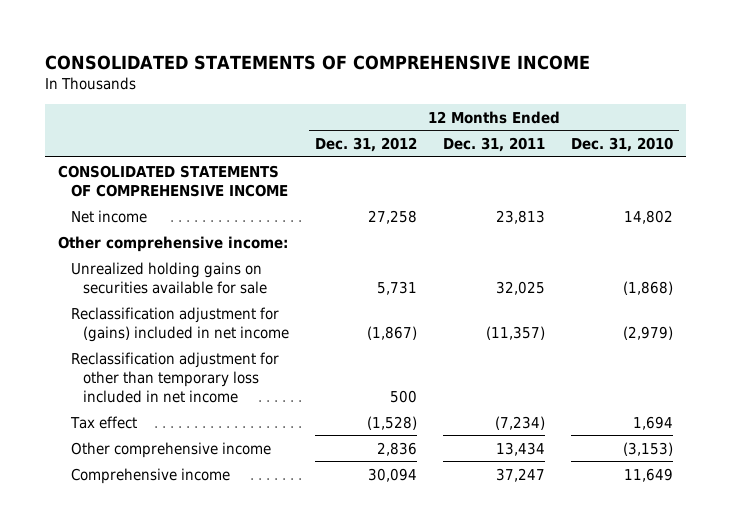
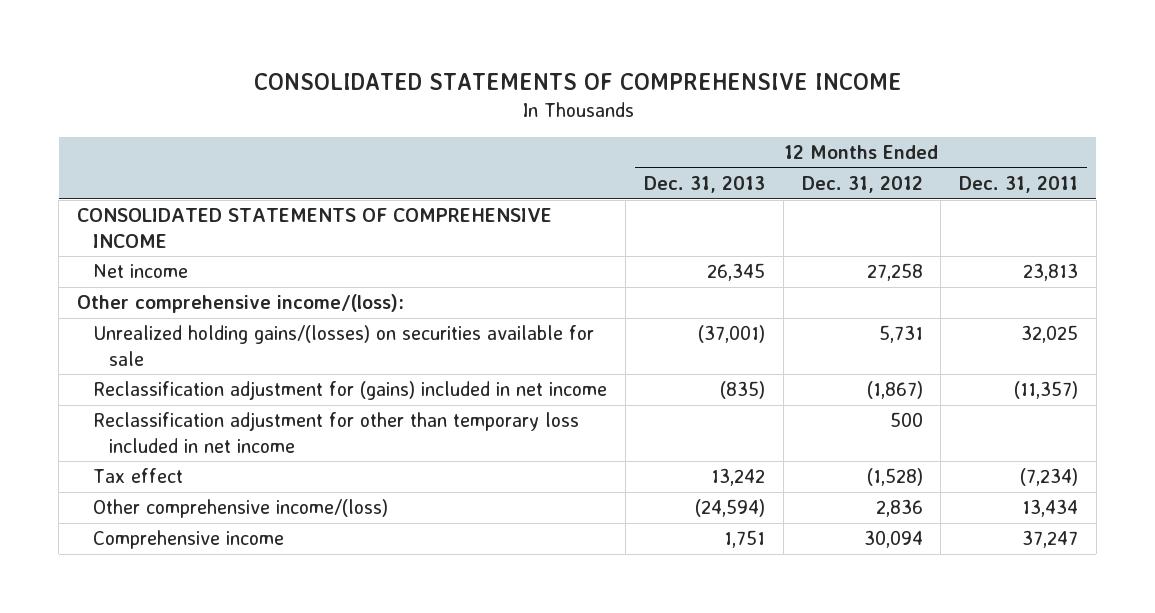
[570,137,673,153] Dec. 31, 2010 -> none
none -> [643,176,765,194] Dec. 31, 2013
[57,235,288,252] Other comprehensive income: -> [77,294,405,314] Other comprehensive income/(loss):
[70,261,268,294] Unrealized holding gains on securities available for sale -> [93,325,595,366] Unrealized holding gains/(losses) on securities available for sale
[70,441,271,458] Other comprehensive income -> [93,499,389,519] Other comprehensive income/(loss)

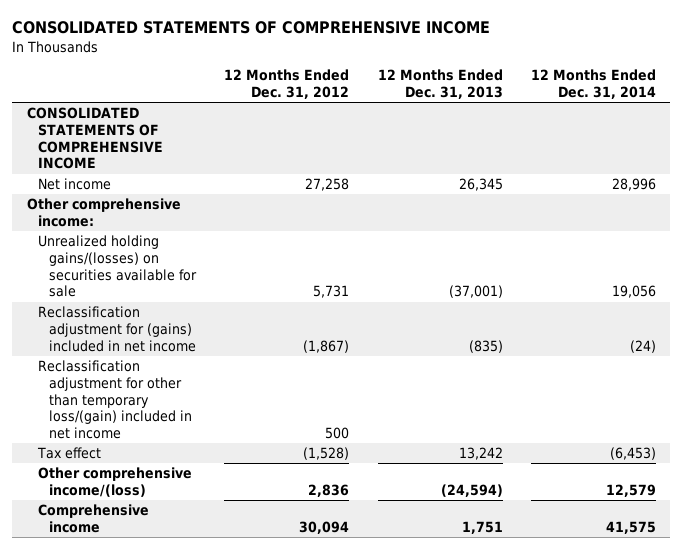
[959,176,1079,194] Dec. 31, 2011 -> none
none -> [530,69,656,100] 12 Months Ended Dec. 31, 2014
[77,294,405,314] Other comprehensive income/(loss): -> [26,198,181,227] Other comprehensive income:
[93,412,580,453] Reclassification adjustment for other than temporary loss included in net income -> [37,360,192,440] Reclassification adjustment for other than temporary loss/(gain) included in net income

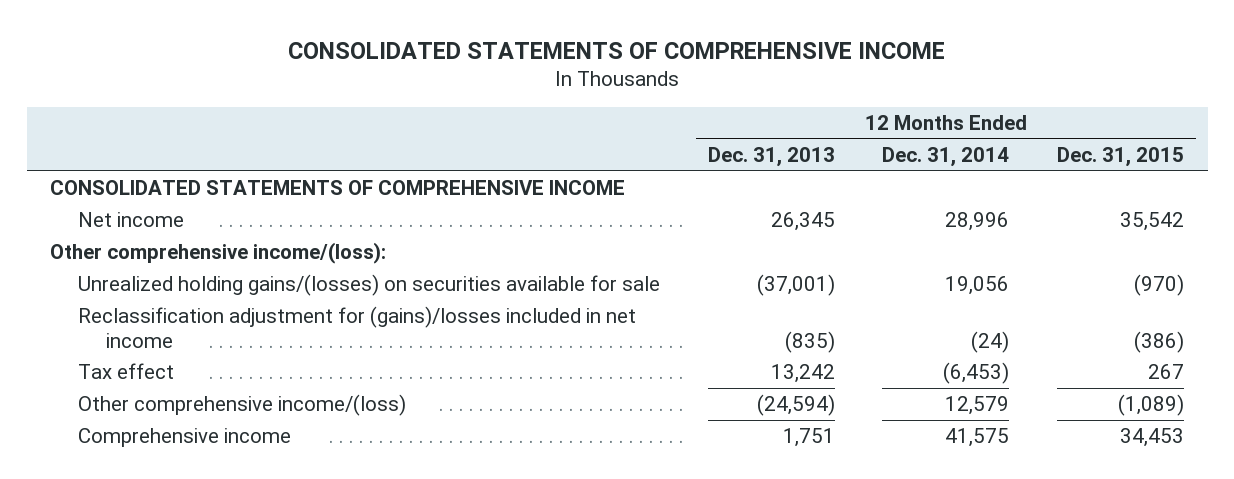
[224,69,350,100] 12 Months Ended Dec. 31, 2012 -> none
none -> [1056,147,1184,168] Dec. 31, 2015
[26,198,181,227] Other comprehensive income: -> [50,242,387,265] Other comprehensive income/(loss):
[37,360,192,440] Reclassification adjustment for other than temporary loss/(gain) included in net income -> none
[37,306,196,352] Reclassification adjustment for (gains) included in net income -> [78,306,637,348] Reclassification adjustment for (gains)/losses included in net income

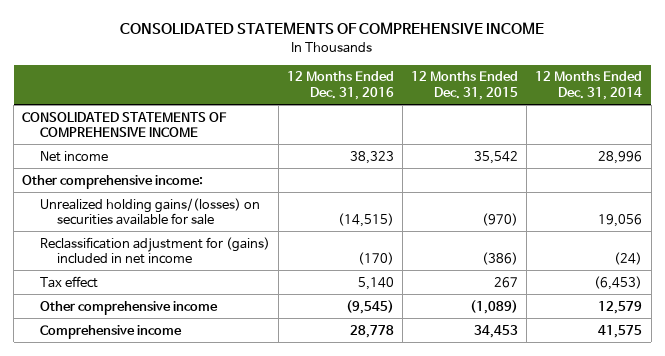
[707,147,835,168] Dec. 31, 2013 -> none
none -> [287,71,395,100] 12 Months Ended Dec. 31, 2016
[50,242,387,265] Other comprehensive income/(loss): -> [22,174,204,189] Other comprehensive income:
[78,306,637,348] Reclassification adjustment for (gains)/losses included in net income -> [39,236,270,265] Reclassification adjustment for (gains) included in net income
[78,394,407,417] Other comprehensive income/(loss) -> [39,300,218,315] Other comprehensive income

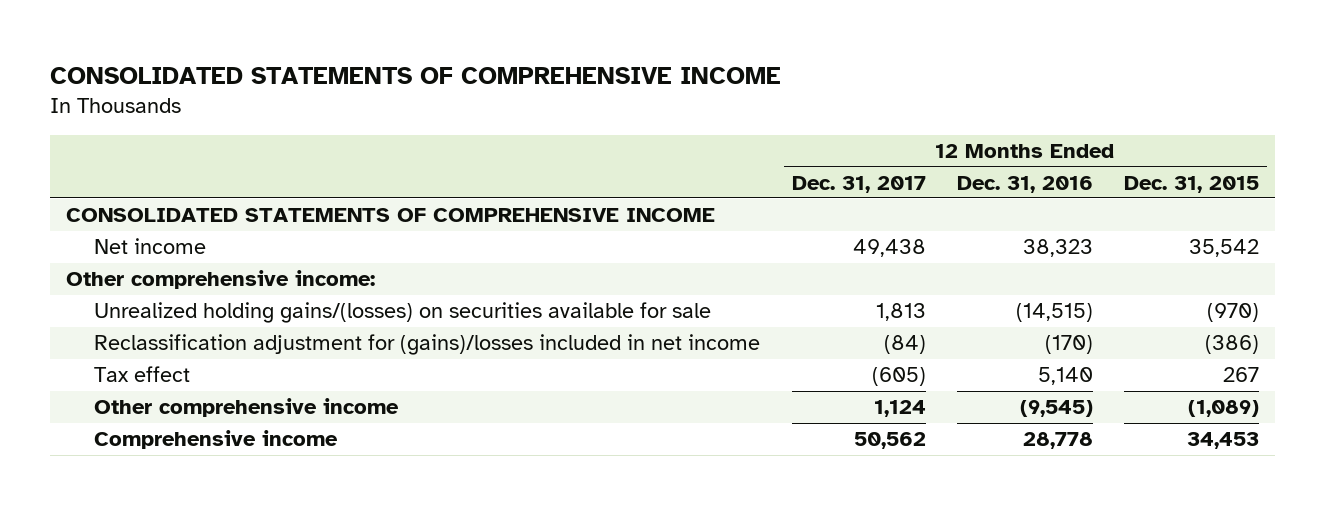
[535,71,643,100] 12 Months Ended Dec. 31, 2014 -> none
none -> [791,175,926,193] Dec. 31, 2017
[39,236,270,265] Reclassification adjustment for (gains) included in net income -> [94,334,761,356] Reclassification adjustment for (gains)/losses included in net income

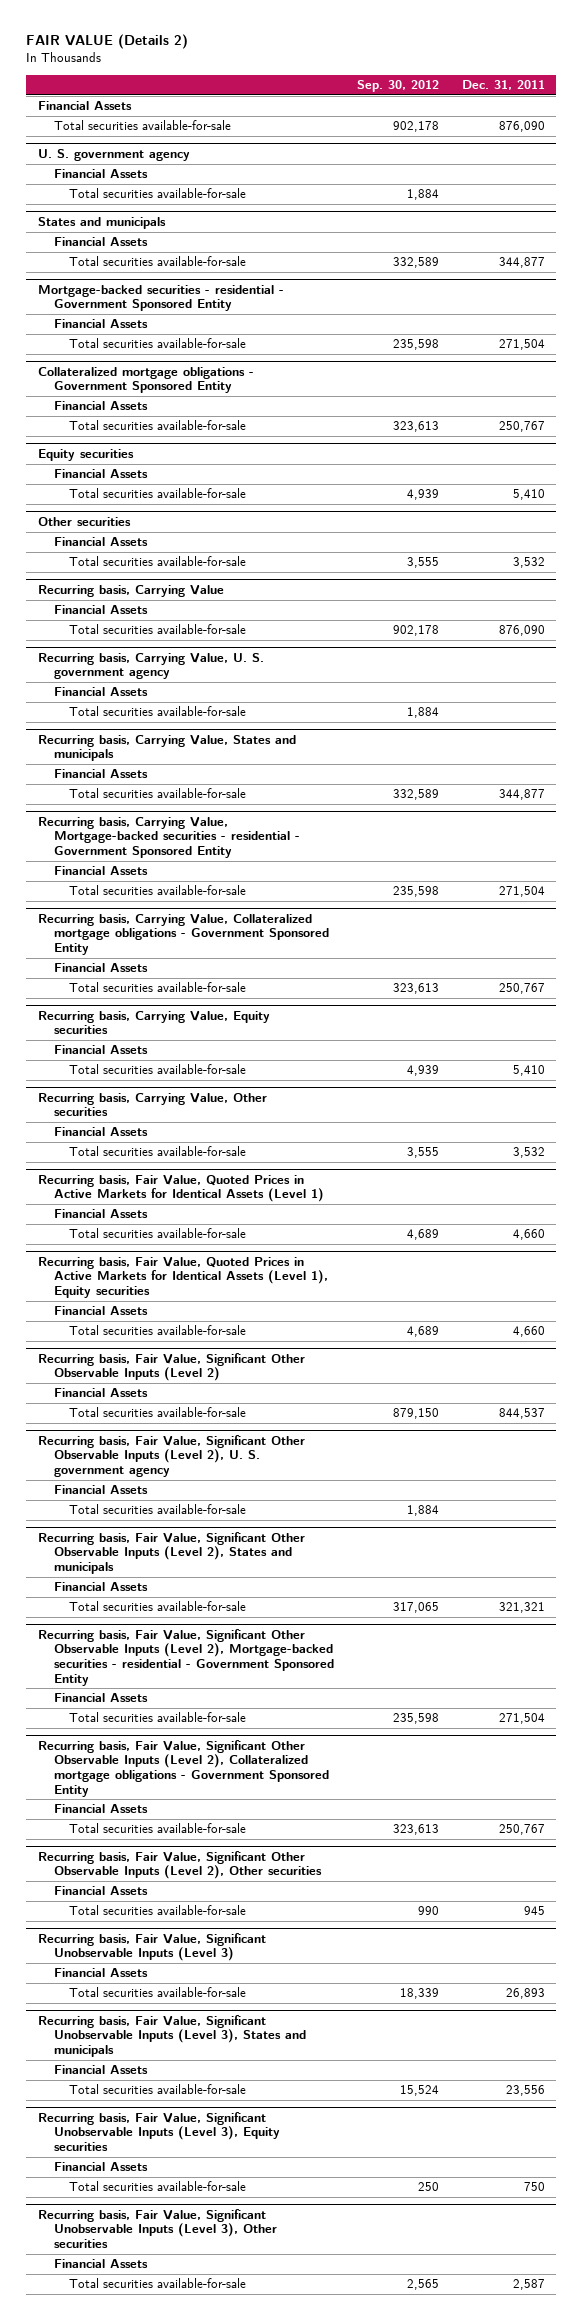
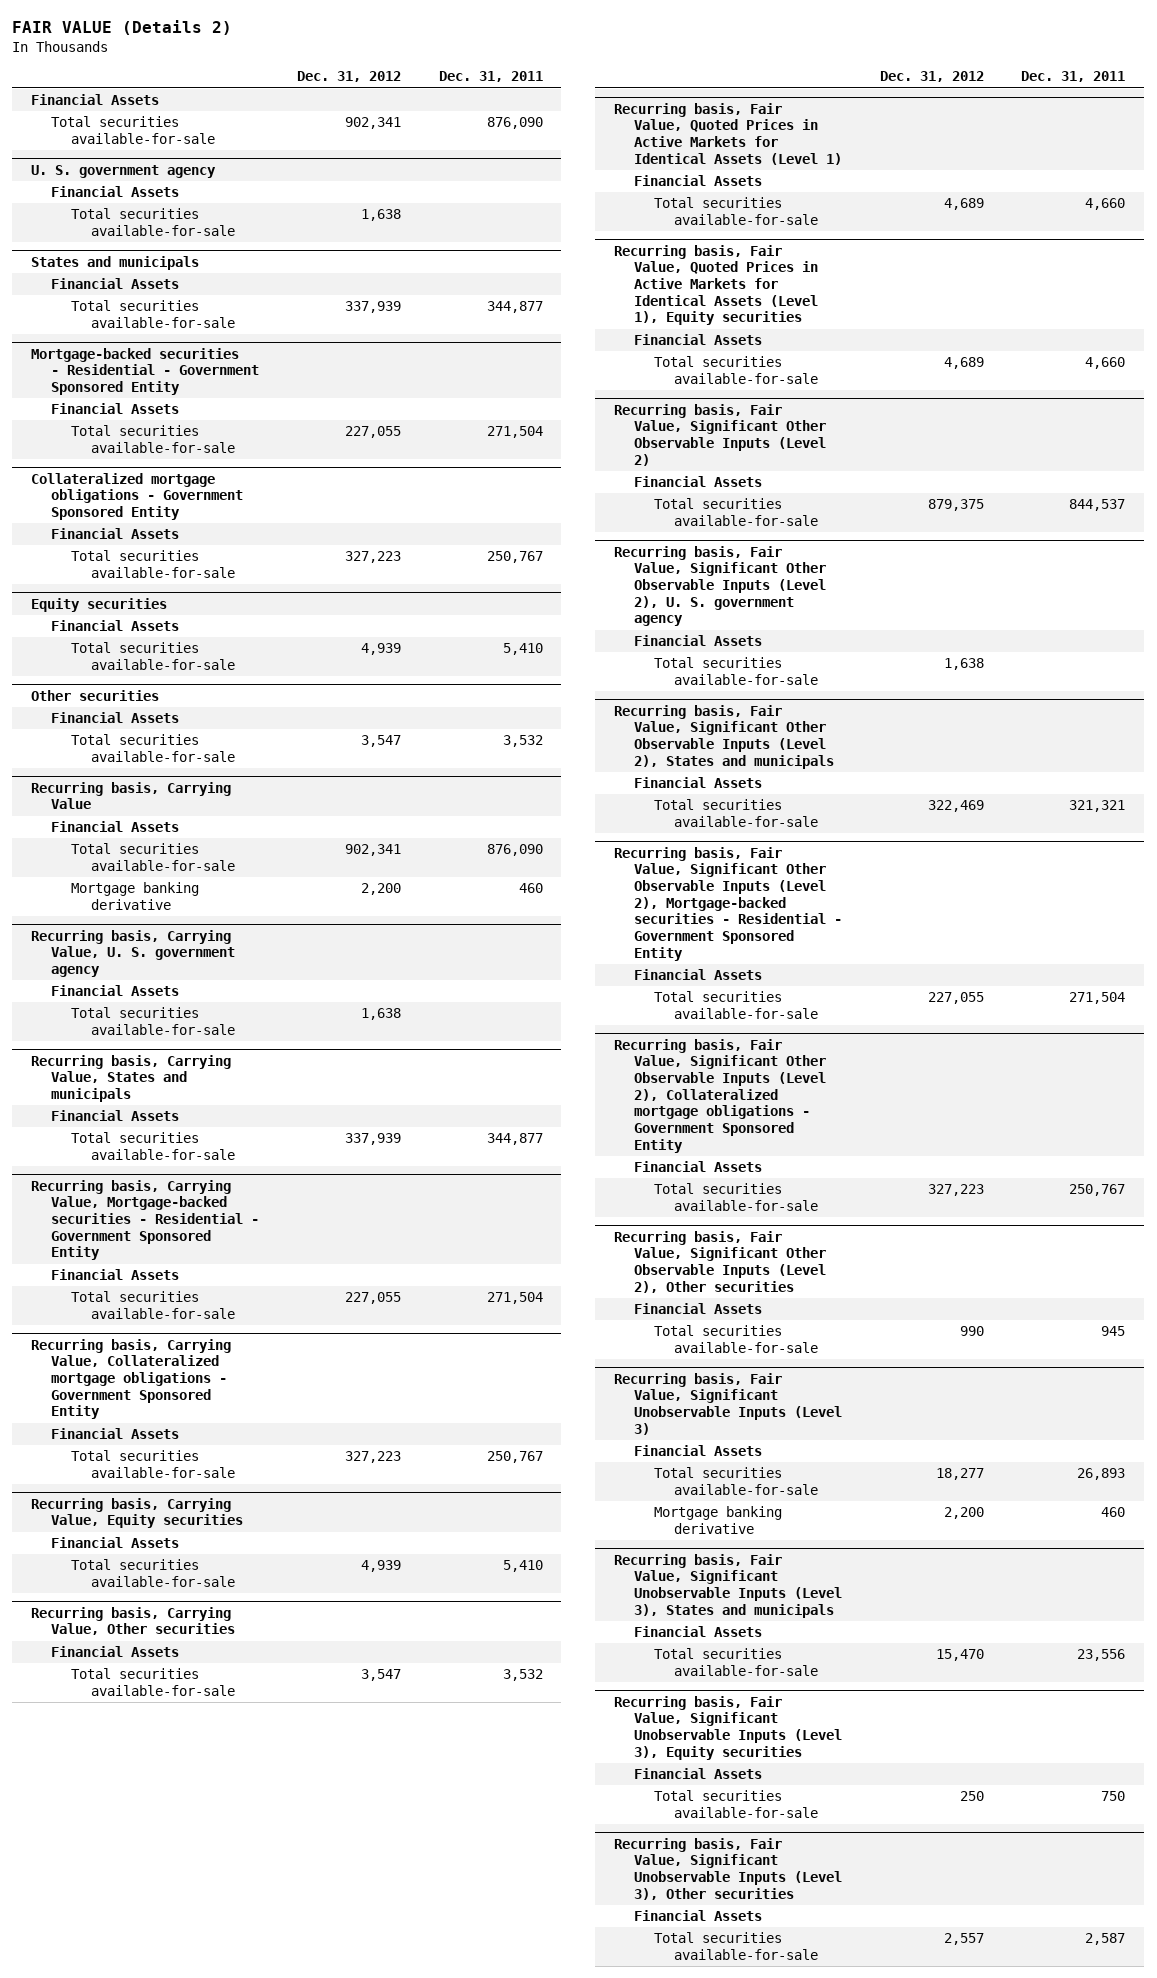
[356,79,439,92] Sep. 30, 2012 -> none
none -> [296,71,401,83] Dec. 31, 2012
[37,284,284,312] Mortgage-backed securities - residential - Government Sponsored Entity -> [31,347,260,395] Mortgage-backed securities - Residential - Government Sponsored Entity
none -> [70,882,199,910] Mortgage banking derivative
[37,816,300,858] Recurring basis, Carrying Value, Mortgage-backed securities - residential - Government Sponsored Entity -> [31,1179,260,1261] Recurring basis, Carrying Value, Mortgage-backed securities - Residential - Government Sponsored Entity
[37,1628,334,1686] Recurring basis, Fair Value, Significant Other Observable Inputs (Level 2), Mortgage-backed securities - residential - Government Sponsored Entity -> [614,846,842,961] Recurring basis, Fair Value, Significant Other Observable Inputs (Level 2), Mortgage-backed securities - Residential - Government Sponsored Entity
none -> [653,1506,782,1534] Mortgage banking derivative

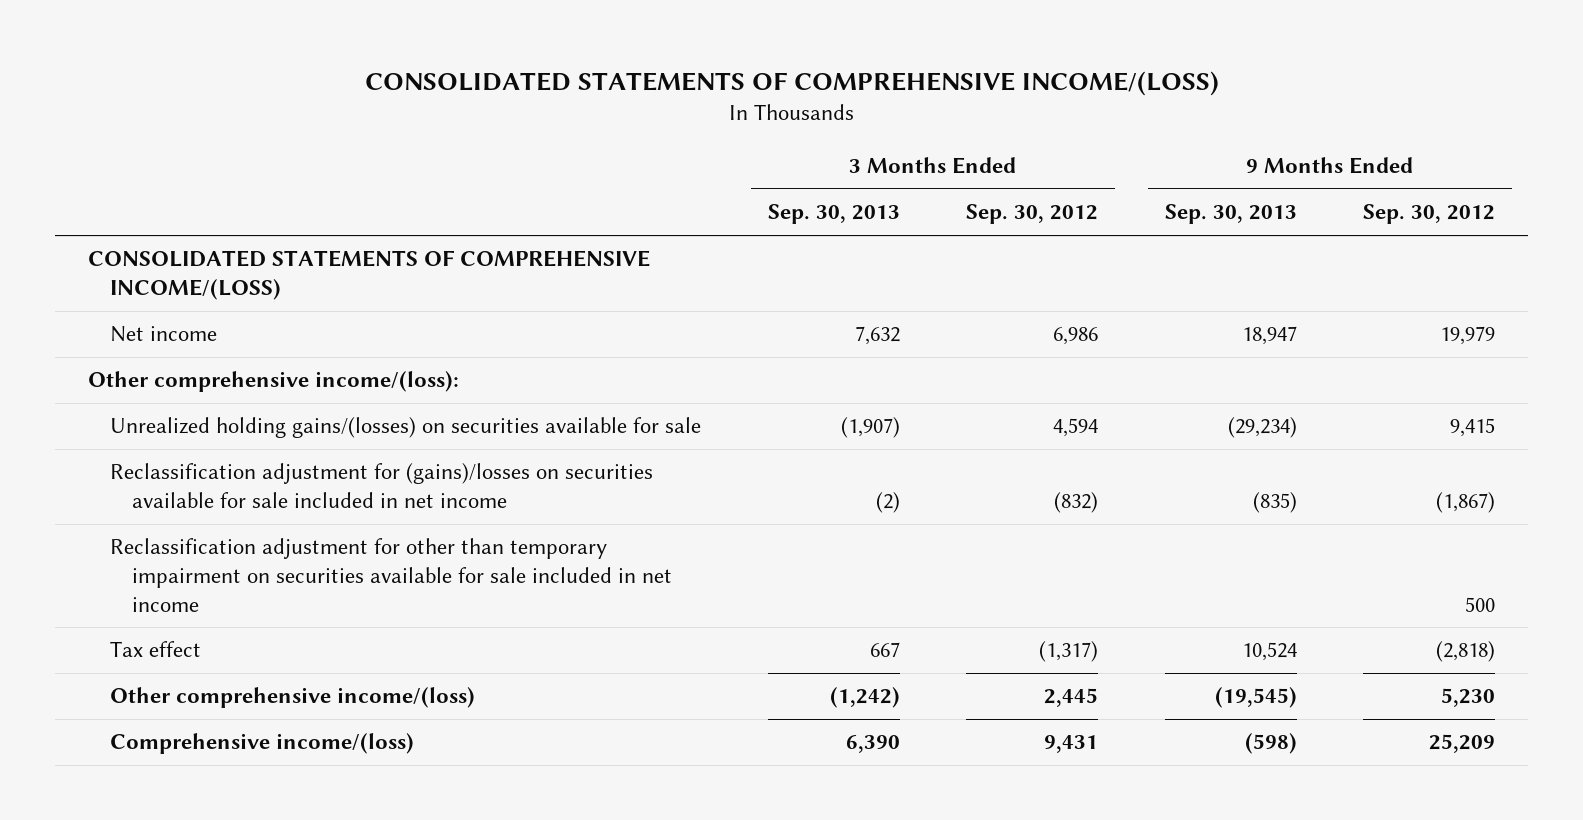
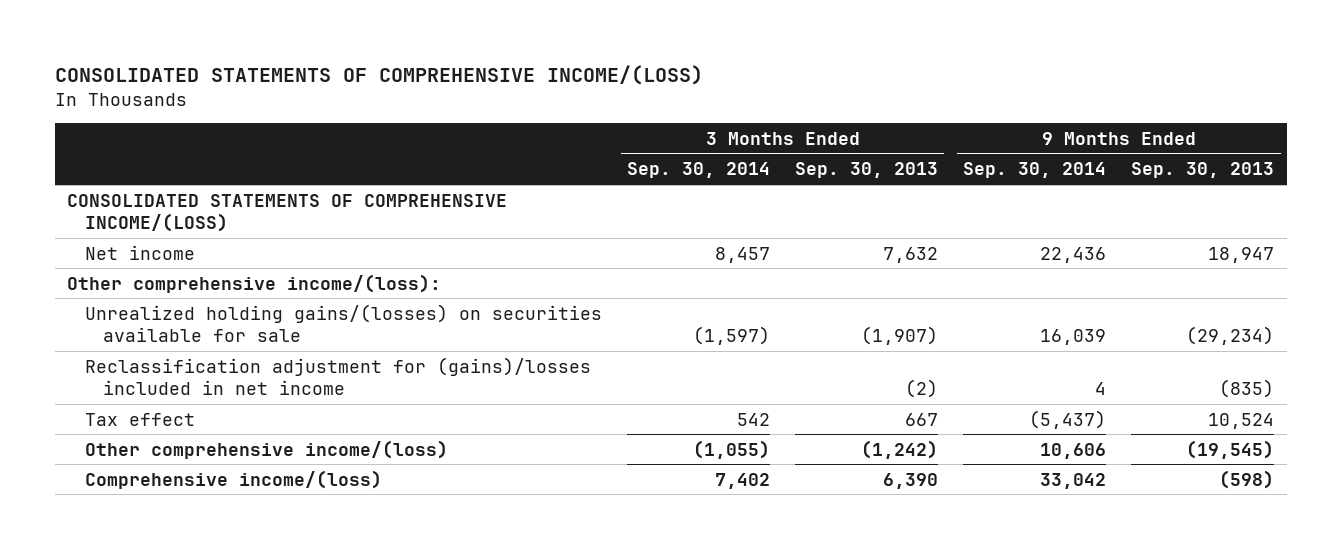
[966,204,1099,225] Sep. 30, 2012 -> none
[1363,204,1496,225] Sep. 30, 2012 -> none
none -> [627,162,771,179] Sep. 30, 2014
none -> [963,162,1107,179] Sep. 30, 2014
[110,538,673,612] Reclassification adjustment for other than temporary impairment on securities available for sale included in net income -> none
[110,463,654,509] Reclassification adjustment for (gains)/losses on securities available for sale included in net income -> [85,356,592,395] Reclassification adjustment for (gains)/losses included in net income

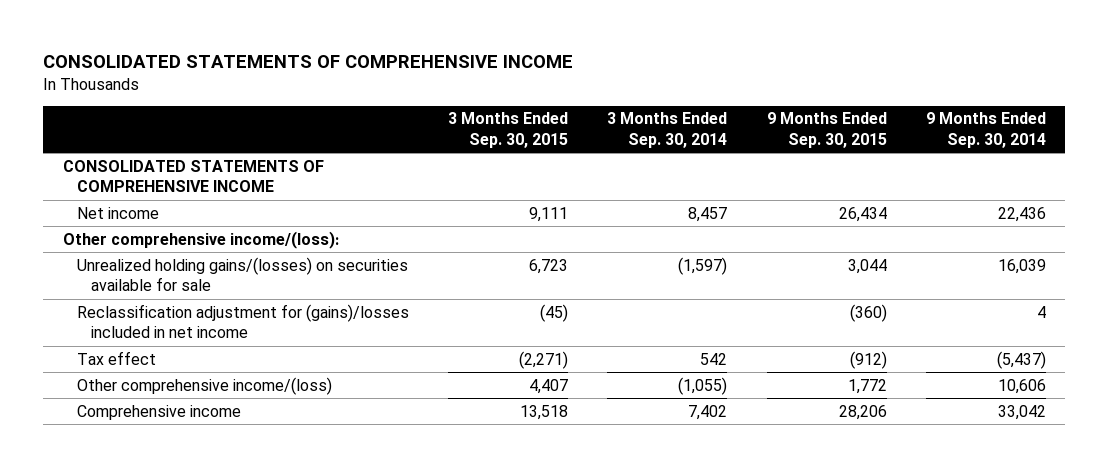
[54,65,703,86] CONSOLIDATED STATEMENTS OF COMPREHENSIVE INCOME/(LOSS) -> [43,55,574,69] CONSOLIDATED STATEMENTS OF COMPREHENSIVE INCOME
[795,162,939,179] Sep. 30, 2013 -> none
[1131,162,1275,179] Sep. 30, 2013 -> none
none -> [448,112,569,148] 3 Months Ended Sep. 30, 2015
none -> [766,112,887,148] 9 Months Ended Sep. 30, 2015
[67,193,508,232] CONSOLIDATED STATEMENTS OF COMPREHENSIVE INCOME/(LOSS) -> [62,159,324,193] CONSOLIDATED STATEMENTS OF COMPREHENSIVE INCOME
[85,469,383,489] Comprehensive income/(loss) -> [77,404,242,420] Comprehensive income

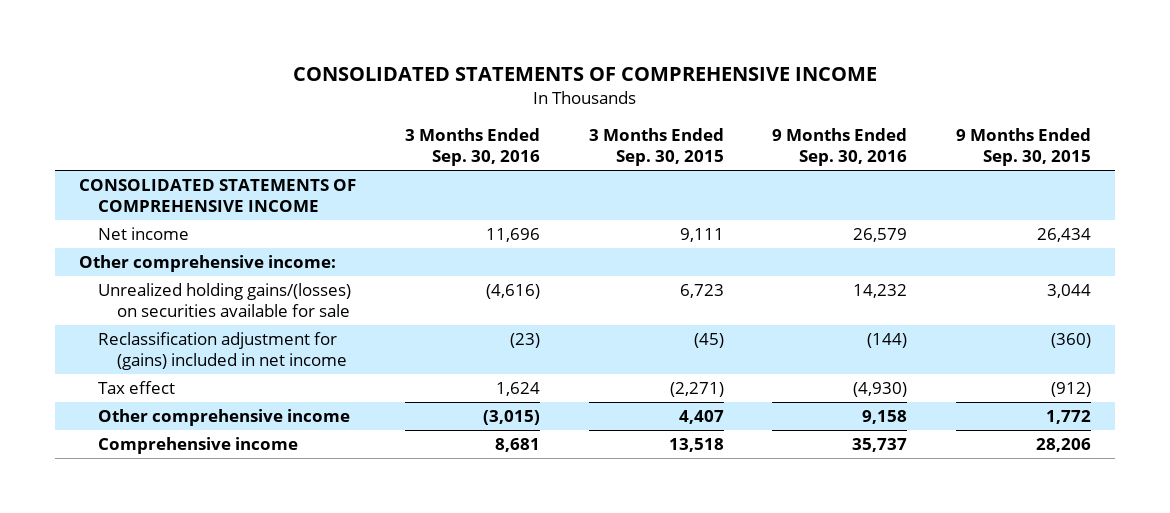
[607,112,728,148] 3 Months Ended Sep. 30, 2014 -> none
[925,112,1046,148] 9 Months Ended Sep. 30, 2014 -> none
none -> [404,128,540,167] 3 Months Ended Sep. 30, 2016
none -> [772,128,908,167] 9 Months Ended Sep. 30, 2016
[62,230,339,249] Other comprehensive income/(loss): -> [79,255,337,273] Other comprehensive income:
[77,303,410,339] Reclassification adjustment for (gains)/losses included in net income -> [98,332,348,371] Reclassification adjustment for (gains) included in net income
[77,376,333,395] Other comprehensive income/(loss) -> [98,409,351,427] Other comprehensive income

